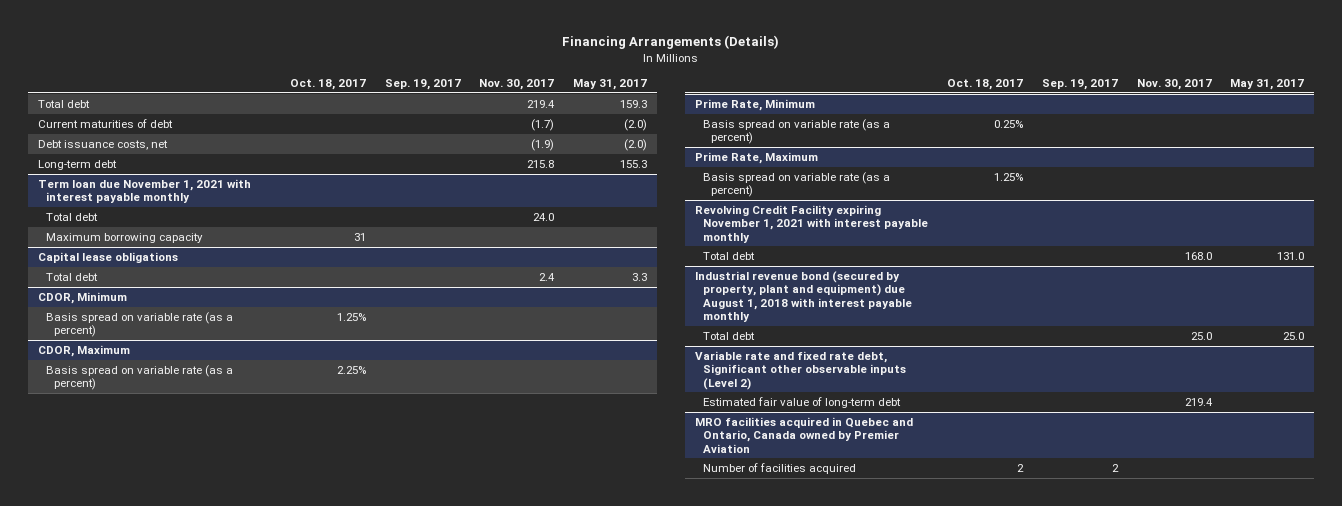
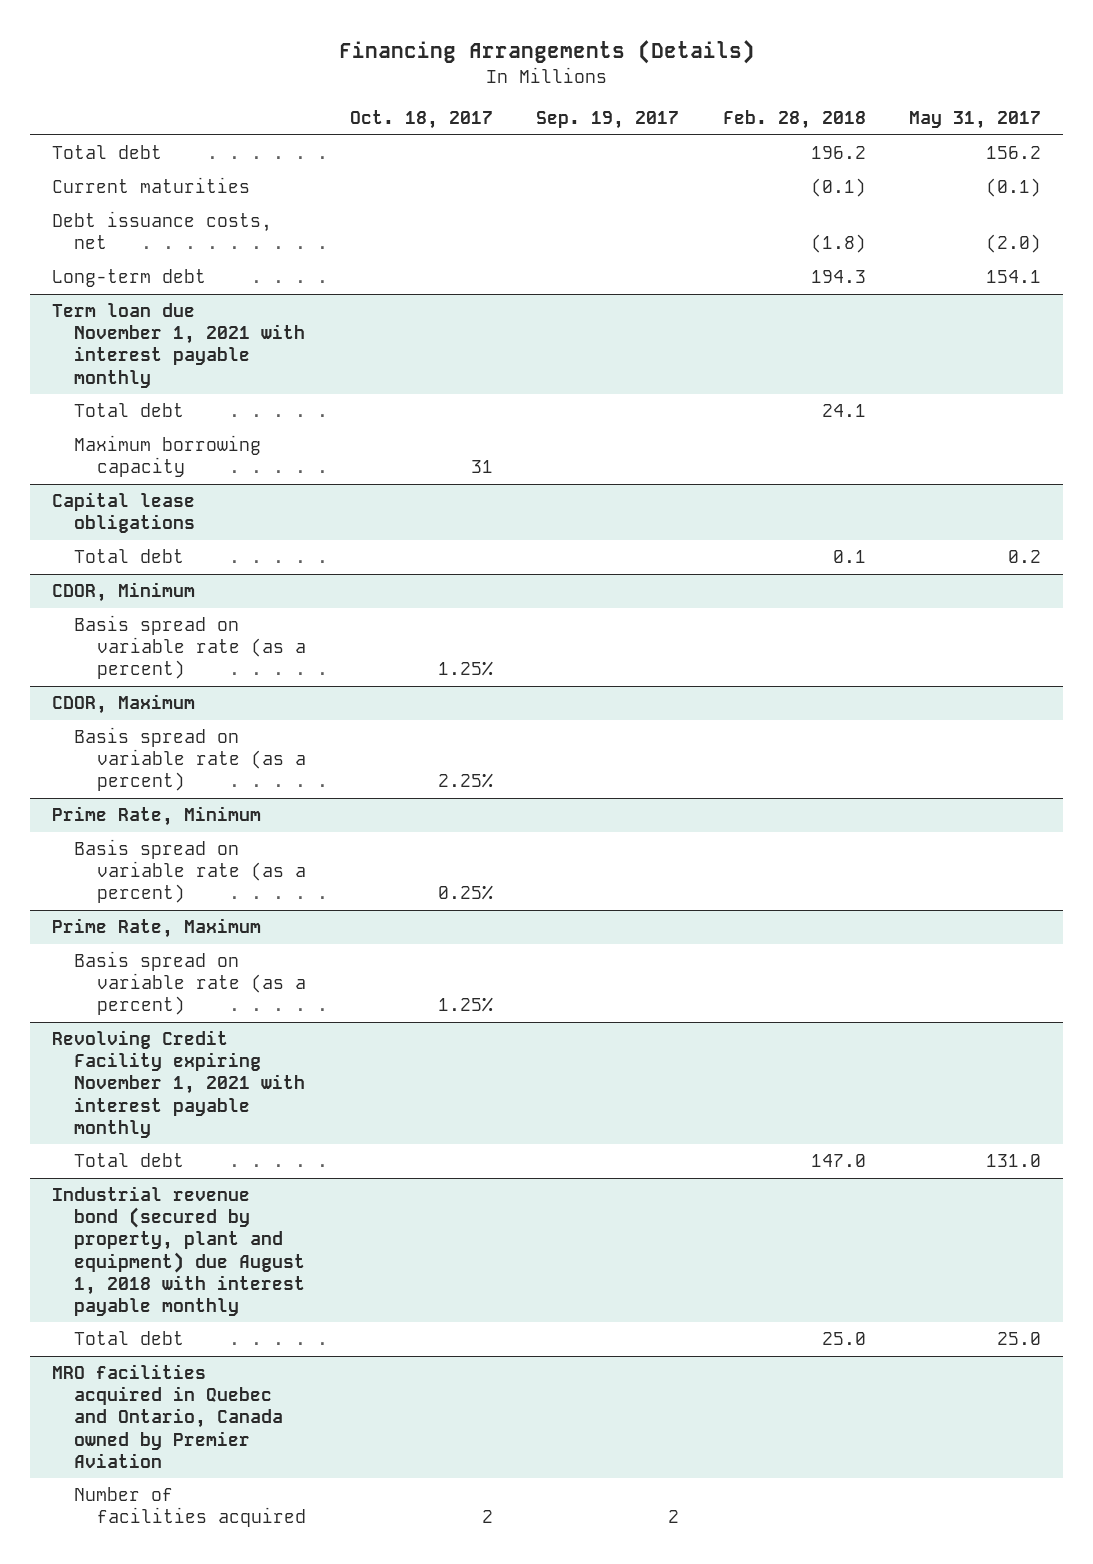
[479,79,555,91] Nov. 30, 2017 -> none
none -> [722,110,866,130] Feb. 28, 2018
[620,99,648,108] 159.3 -> [986,146,1042,160] 156.2
[37,118,173,128] Current maturities of debt -> [51,177,250,194] Current maturities
[624,118,648,131] (2.0) -> [986,178,1042,198] (0.1)
[620,159,648,168] 155.3 -> [986,270,1042,284] 154.1
[632,272,648,281] 3.3 -> [1008,550,1042,564] 0.2
[694,350,906,390] Variable rate and fixed rate debt, Significant other observable inputs (Level 2) -> none
[702,396,901,408] Estimated fair value of long-term debt -> none

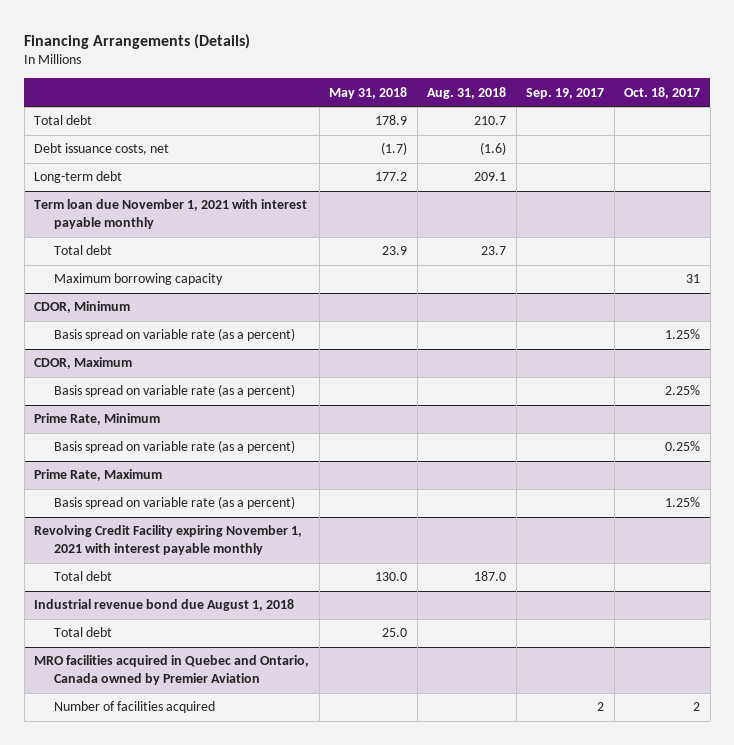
[722,110,866,130] Feb. 28, 2018 -> none
[909,111,1042,130] May 31, 2017 -> none
none -> [329,86,408,99] May 31, 2018
none -> [427,86,507,99] Aug. 31, 2018
[51,177,250,194] Current maturities -> none
[51,492,196,534] Capital lease obligations -> none
[74,549,185,564] Total debt -> none
[51,1186,306,1316] Industrial revenue bond (secured by property, plant and equipment) due August 1, 2018 with interest payable monthly -> [34,599,295,612] Industrial revenue bond due August 1, 2018

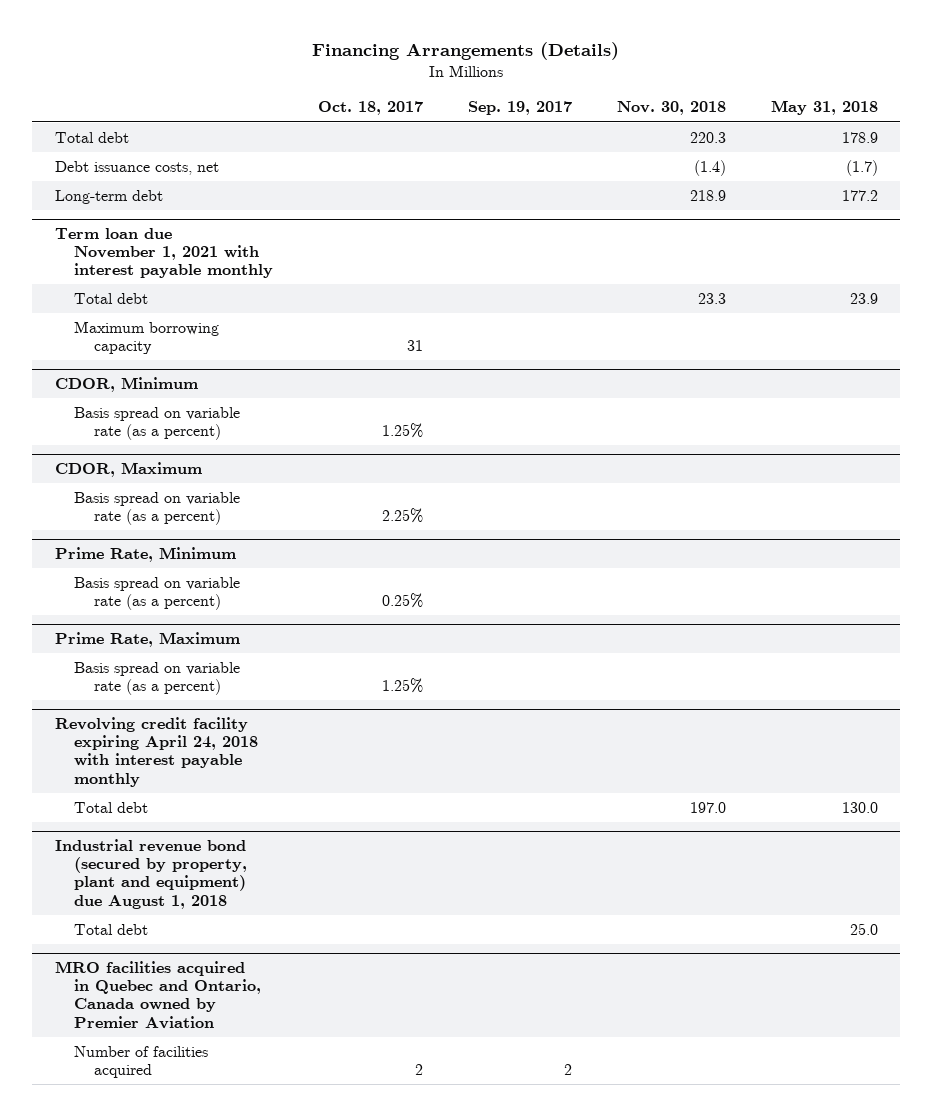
[427,86,507,99] Aug. 31, 2018 -> none
none -> [617,101,727,116] Nov. 30, 2018
[34,525,303,556] Revolving Credit Facility expiring November 1, 2021 with interest payable monthly -> [54,716,259,787] Revolving credit facility expiring April 24, 2018 with interest payable monthly
[34,599,295,612] Industrial revenue bond due August 1, 2018 -> [54,838,248,909] Industrial revenue bond (secured by property, plant and equipment) due August 1, 2018

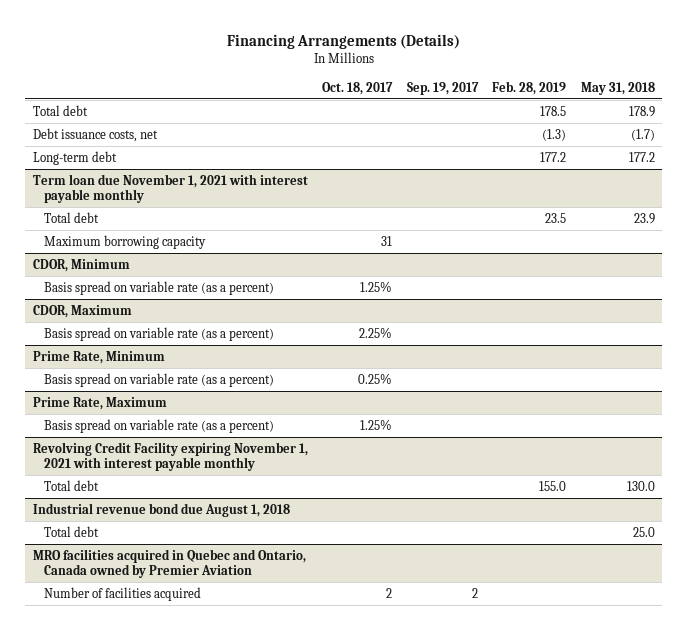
[617,101,727,116] Nov. 30, 2018 -> none
none -> [492,81,567,96] Feb. 28, 2019
[54,716,259,787] Revolving credit facility expiring April 24, 2018 with interest payable monthly -> [32,441,308,472] Revolving Credit Facility expiring November 1, 2021 with interest payable monthly
[54,838,248,909] Industrial revenue bond (secured by property, plant and equipment) due August 1, 2018 -> [32,502,290,517] Industrial revenue bond due August 1, 2018

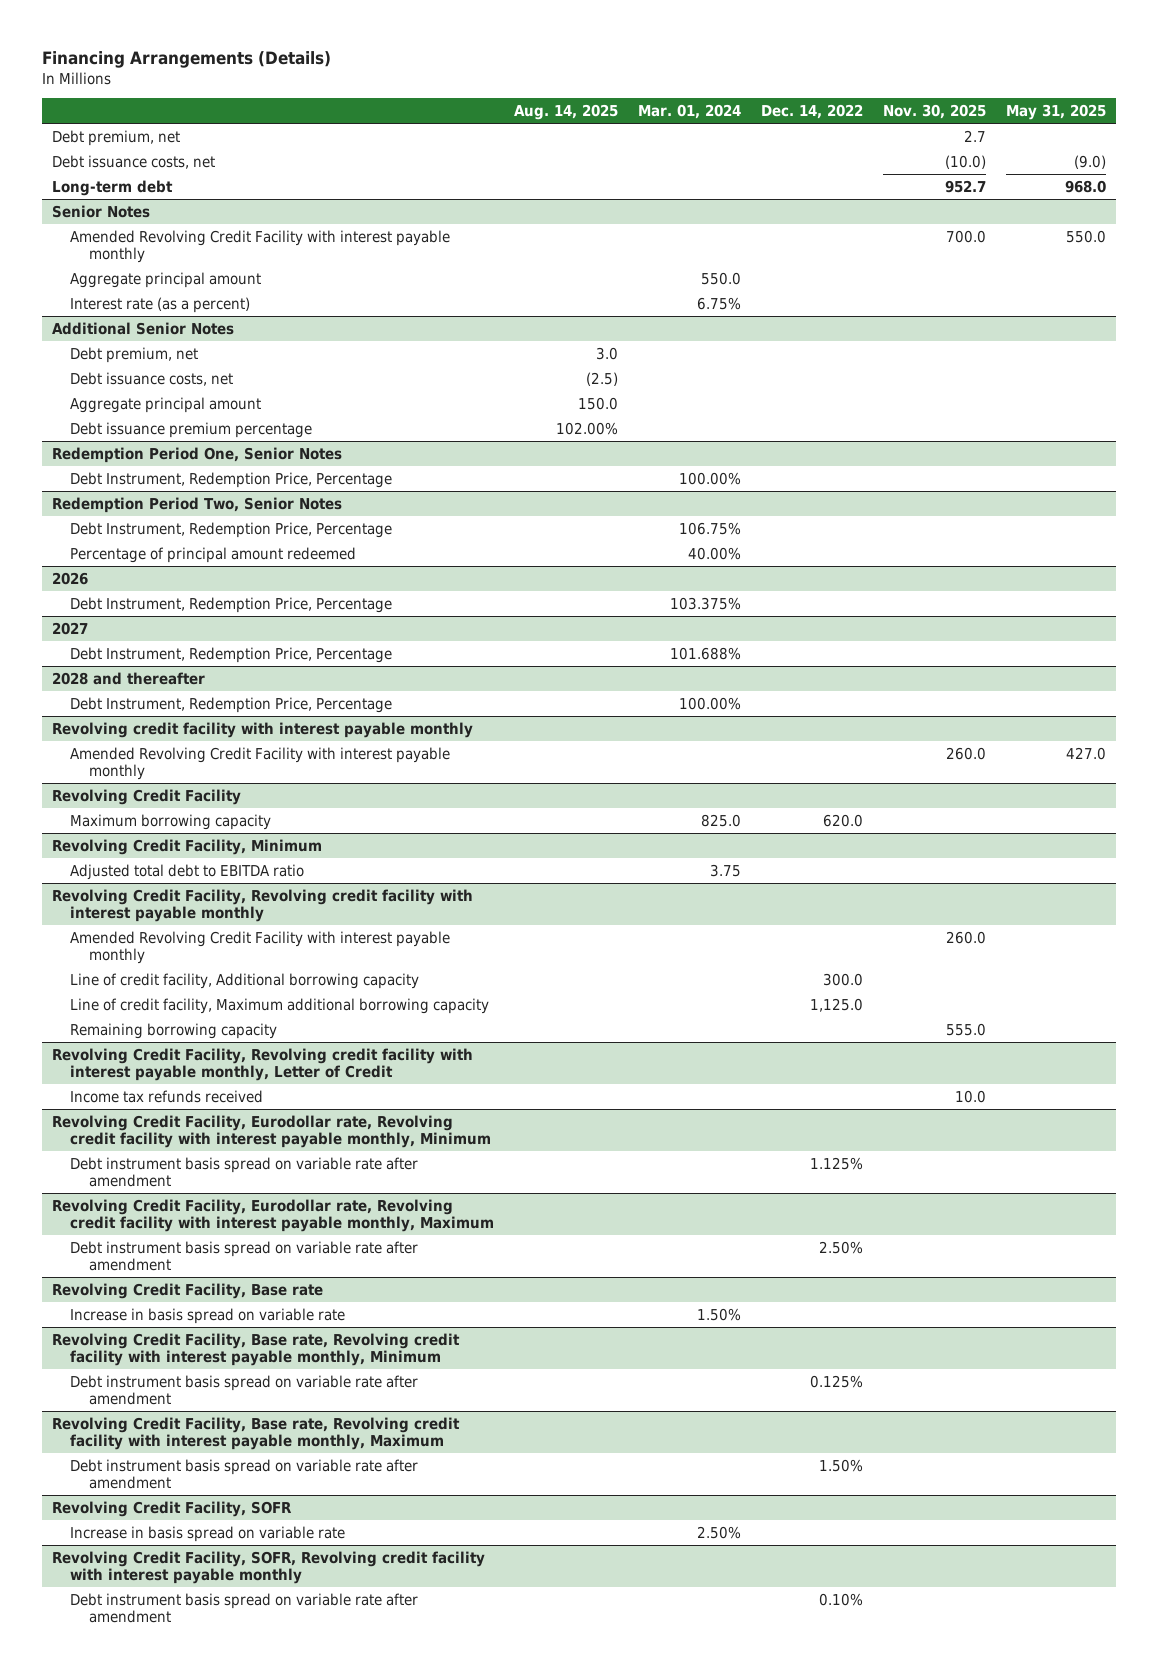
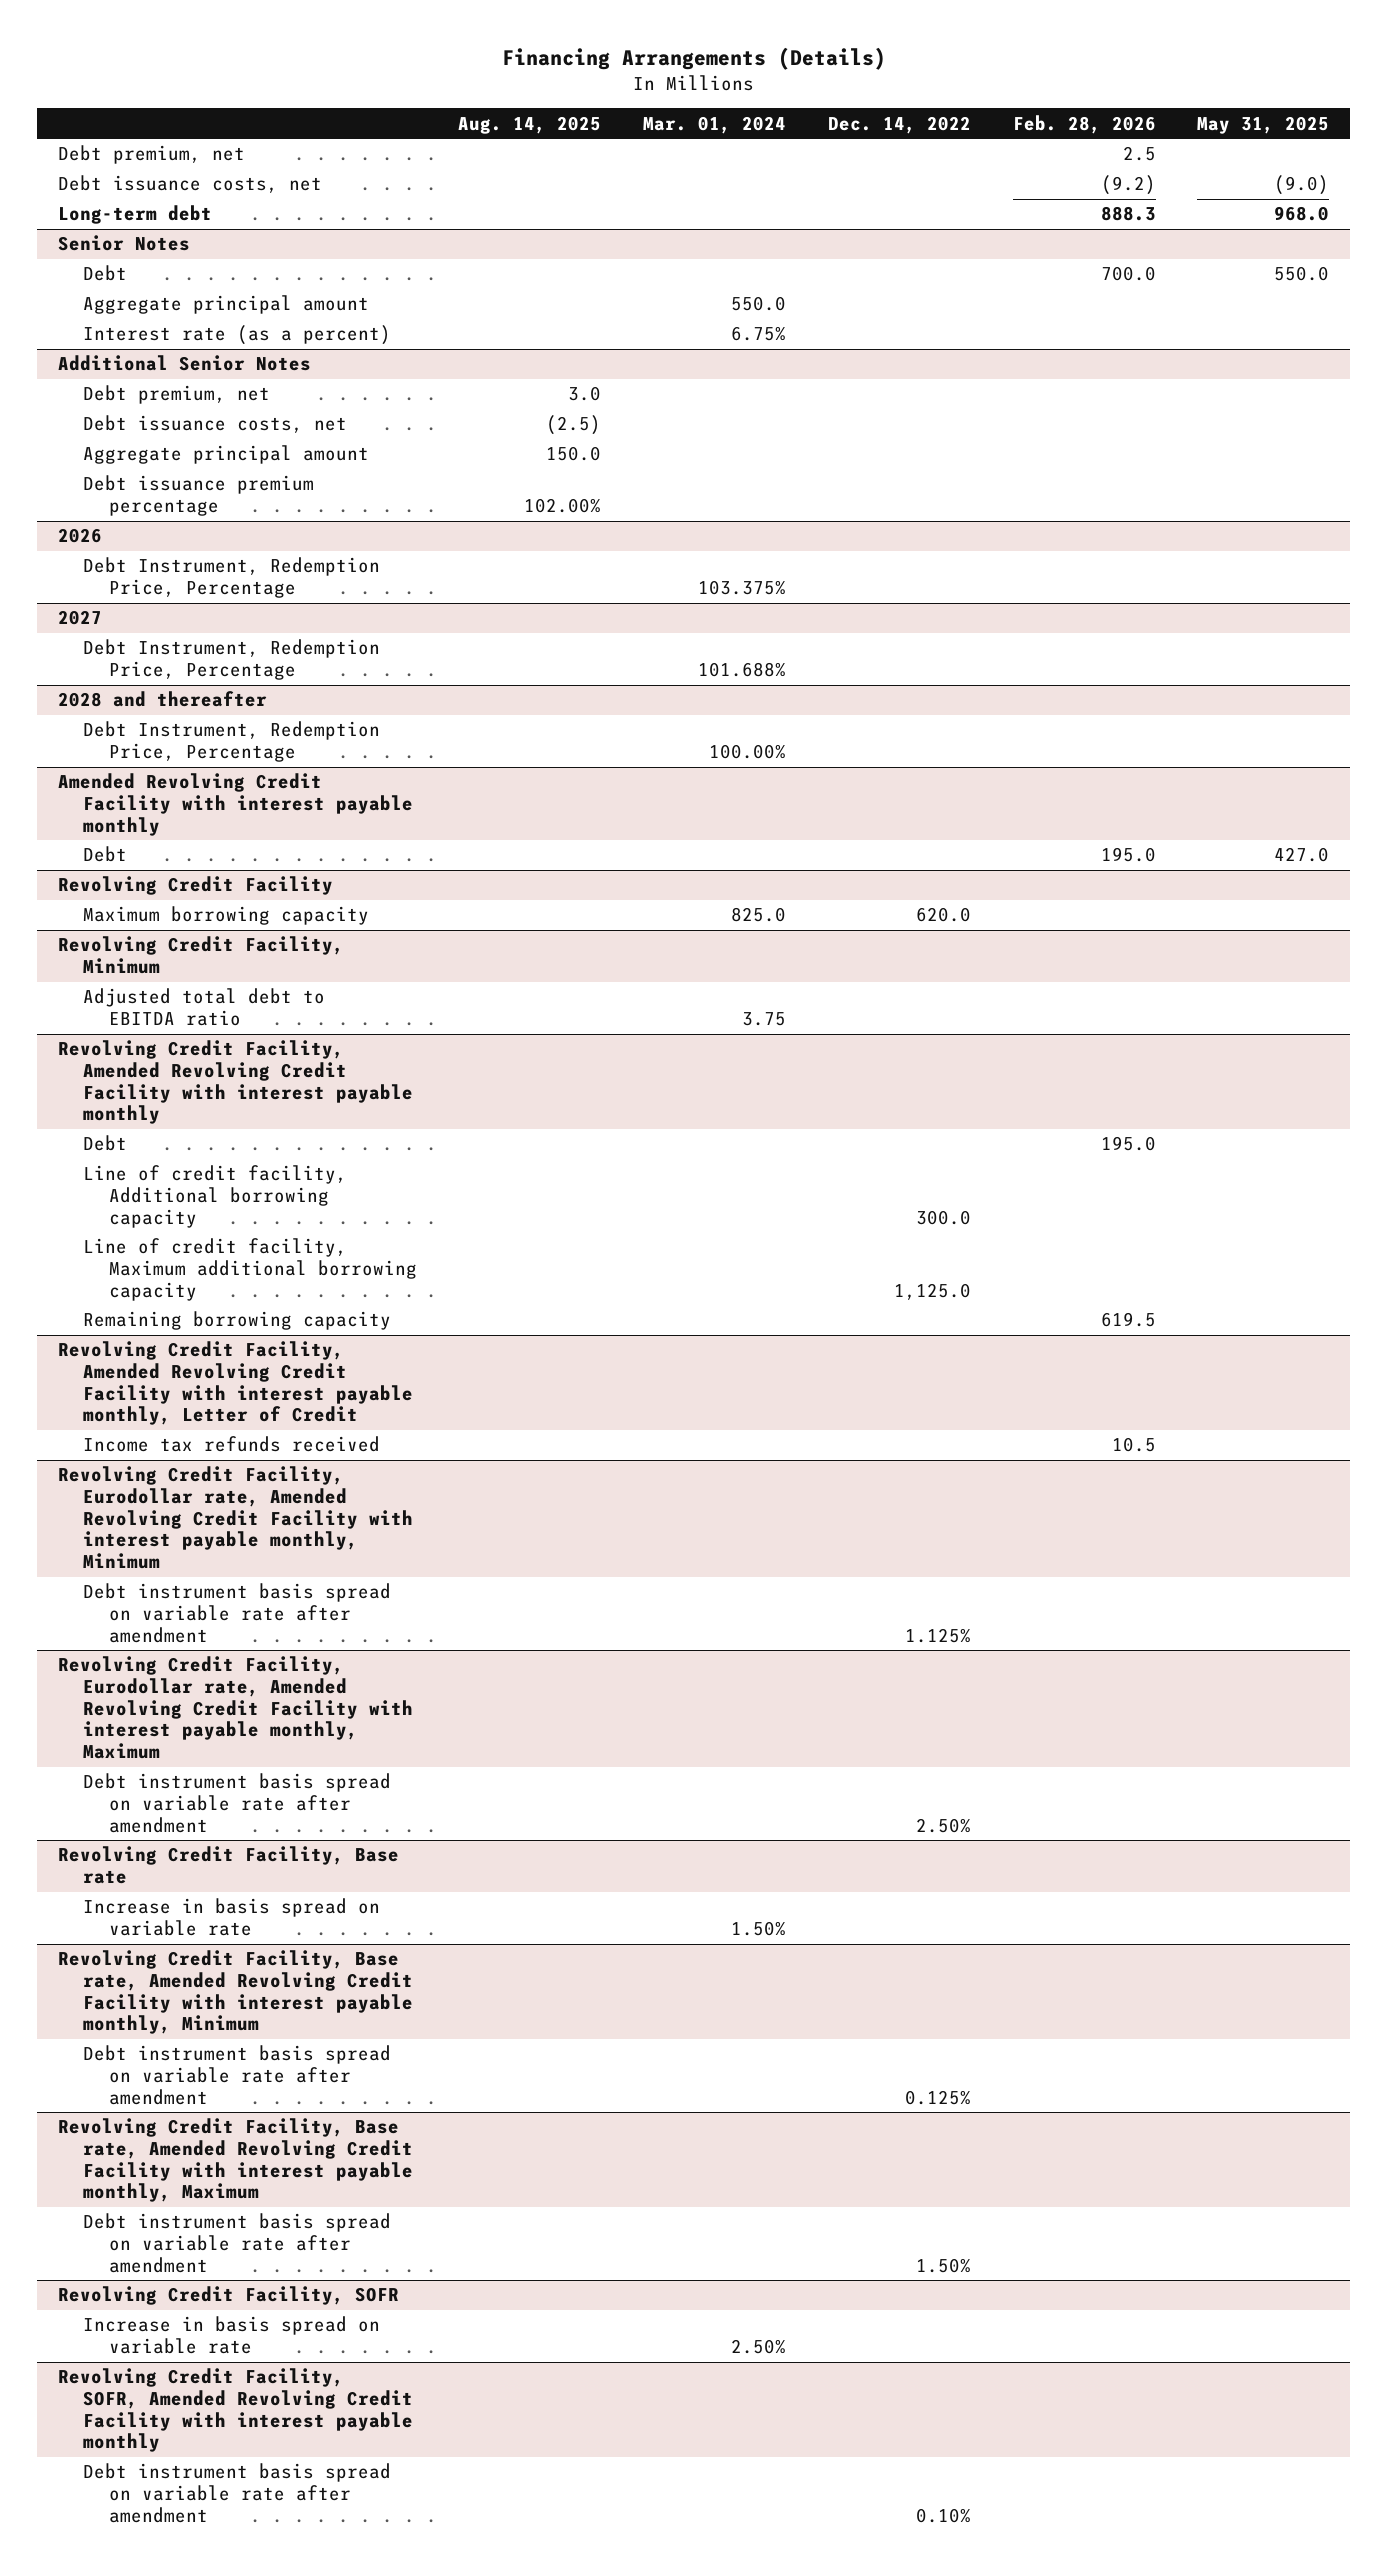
[882,103,986,119] Nov. 30, 2025 -> none
none -> [1012,114,1156,134] Feb. 28, 2026
[70,229,451,264] Amended Revolving Credit Facility with interest payable monthly -> [83,265,128,282] Debt
[51,446,342,463] Redemption Period One, Senior Notes -> none
[70,471,393,488] Debt Instrument, Redemption Price, Percentage -> none
[51,496,342,513] Redemption Period Two, Senior Notes -> none
[70,521,393,538] Debt Instrument, Redemption Price, Percentage -> none
[70,546,357,563] Percentage of principal amount redeemed -> none
[51,721,473,738] Revolving credit facility with interest payable monthly -> [57,773,414,836] Amended Revolving Credit Facility with interest payable monthly
[70,746,451,781] Amended Revolving Credit Facility with interest payable monthly -> [83,846,128,863] Debt
[51,888,473,923] Revolving Credit Facility, Revolving credit facility with interest payable monthly -> [57,1040,414,1125] Revolving Credit Facility, Amended Revolving Credit Facility with interest payable monthly
[70,930,451,965] Amended Revolving Credit Facility with interest payable monthly -> [83,1135,128,1152] Debt
[51,1047,473,1082] Revolving Credit Facility, Revolving credit facility with interest payable monthly, Letter of Credit -> [57,1341,414,1426] Revolving Credit Facility, Amended Revolving Credit Facility with interest payable monthly, Letter of Credit
[51,1114,492,1149] Revolving Credit Facility, Eurodollar rate, Revolving credit facility with interest payable monthly, Minimum -> [57,1466,414,1570] Revolving Credit Facility, Eurodollar rate, Amended Revolving Credit Facility with interest payable monthly, Minimum
[51,1198,495,1233] Revolving Credit Facility, Eurodollar rate, Revolving credit facility with interest payable monthly, Maximum -> [57,1656,414,1760] Revolving Credit Facility, Eurodollar rate, Amended Revolving Credit Facility with interest payable monthly, Maximum
[51,1332,460,1367] Revolving Credit Facility, Base rate, Revolving credit facility with interest payable monthly, Minimum -> [57,1950,414,2035] Revolving Credit Facility, Base rate, Amended Revolving Credit Facility with interest payable monthly, Minimum
[51,1416,460,1451] Revolving Credit Facility, Base rate, Revolving credit facility with interest payable monthly, Maximum -> [57,2118,414,2203] Revolving Credit Facility, Base rate, Amended Revolving Credit Facility with interest payable monthly, Maximum
[51,1550,485,1585] Revolving Credit Facility, SOFR, Revolving credit facility with interest payable monthly -> [57,2368,414,2453] Revolving Credit Facility, SOFR, Amended Revolving Credit Facility with interest payable monthly

